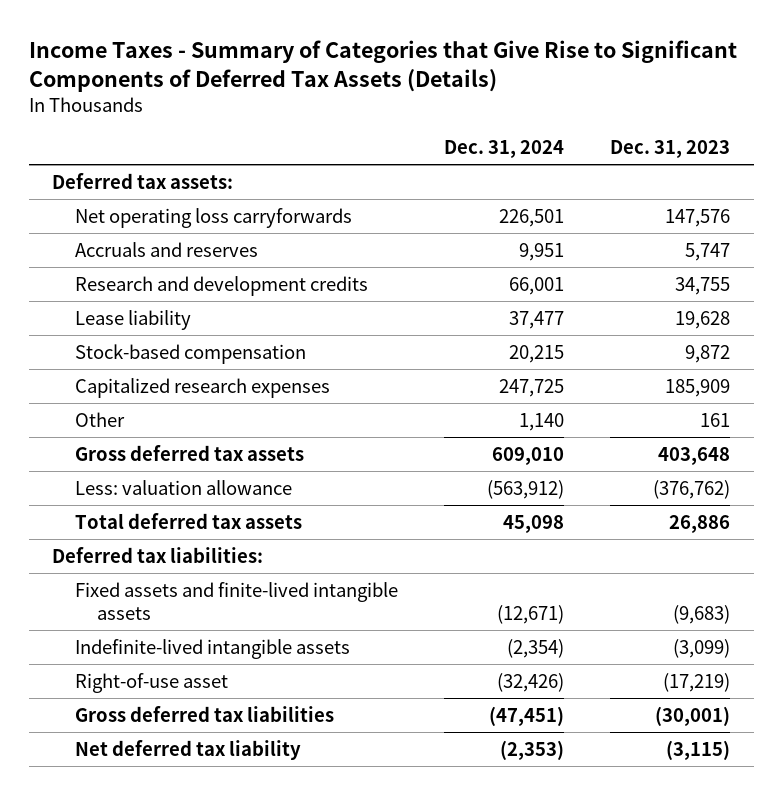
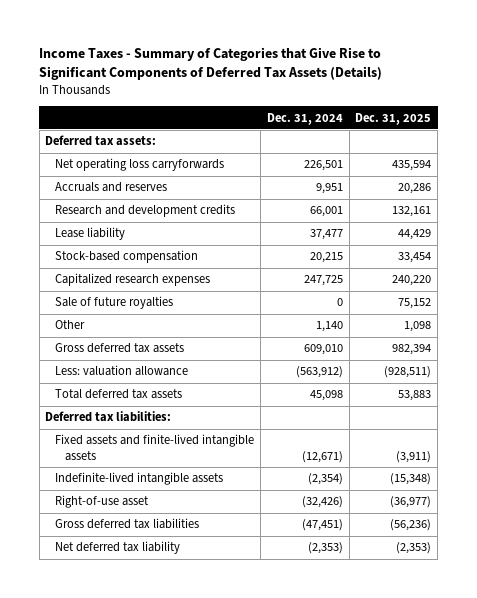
[610,140,731,159] Dec. 31, 2023 -> none
none -> [355,112,432,125] Dec. 31, 2025
none -> [55,296,174,310] Sale of future royalties

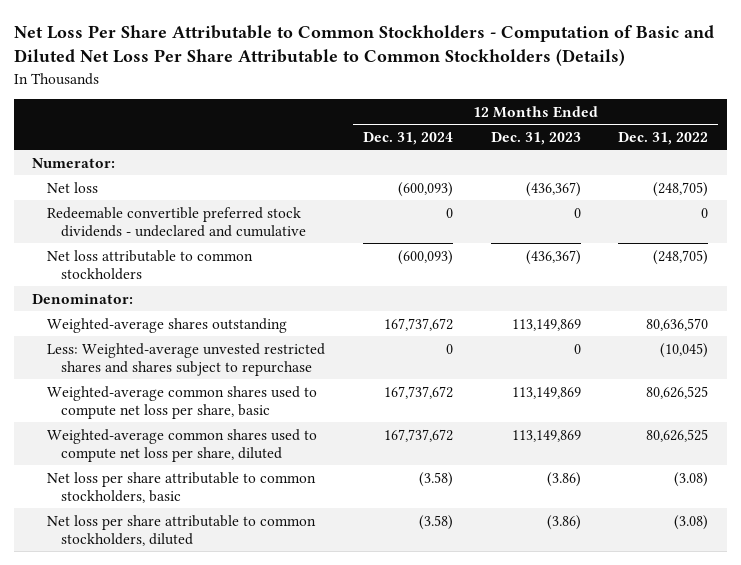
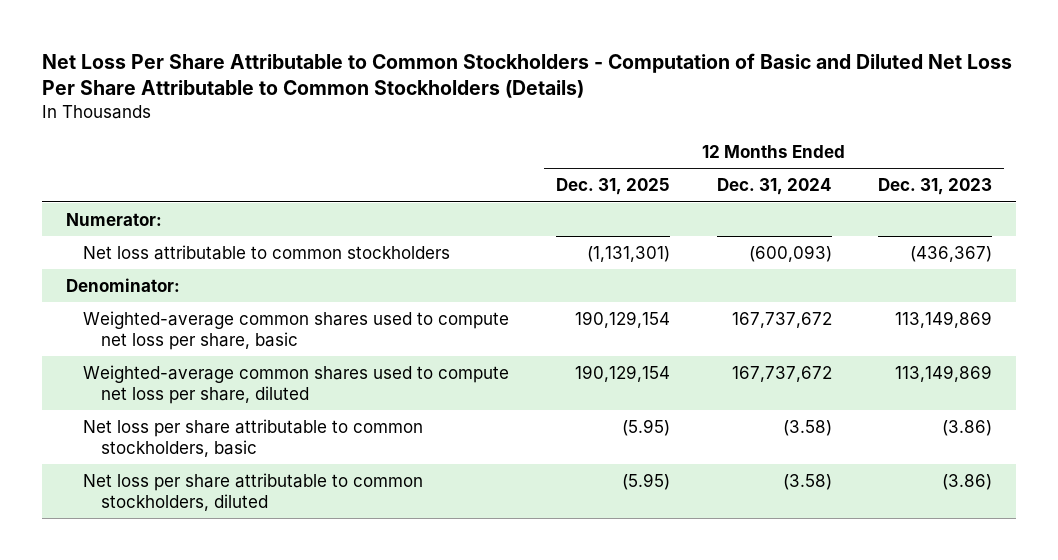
[618,131,709,145] Dec. 31, 2022 -> none
none -> [556,178,671,196] Dec. 31, 2025
[46,181,98,193] Net loss -> none
[46,206,307,237] Redeemable convertible preferred stock dividends - undeclared and cumulative -> none
[46,317,287,333] Weighted-average shares outstanding -> none
[46,342,325,376] Less: Weighted-average unvested restricted shares and shares subject to repurchase -> none

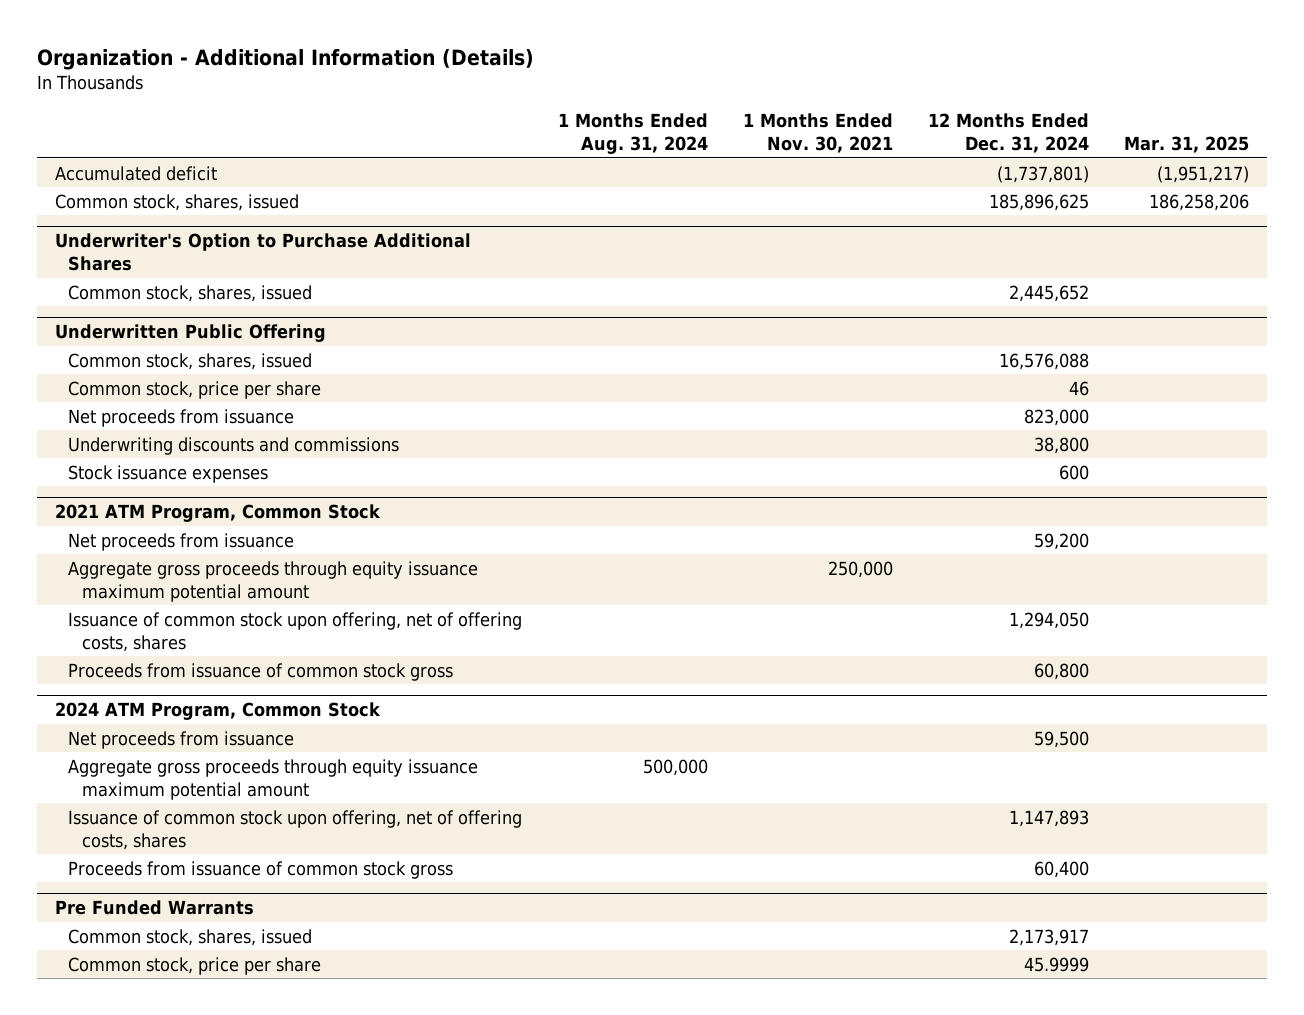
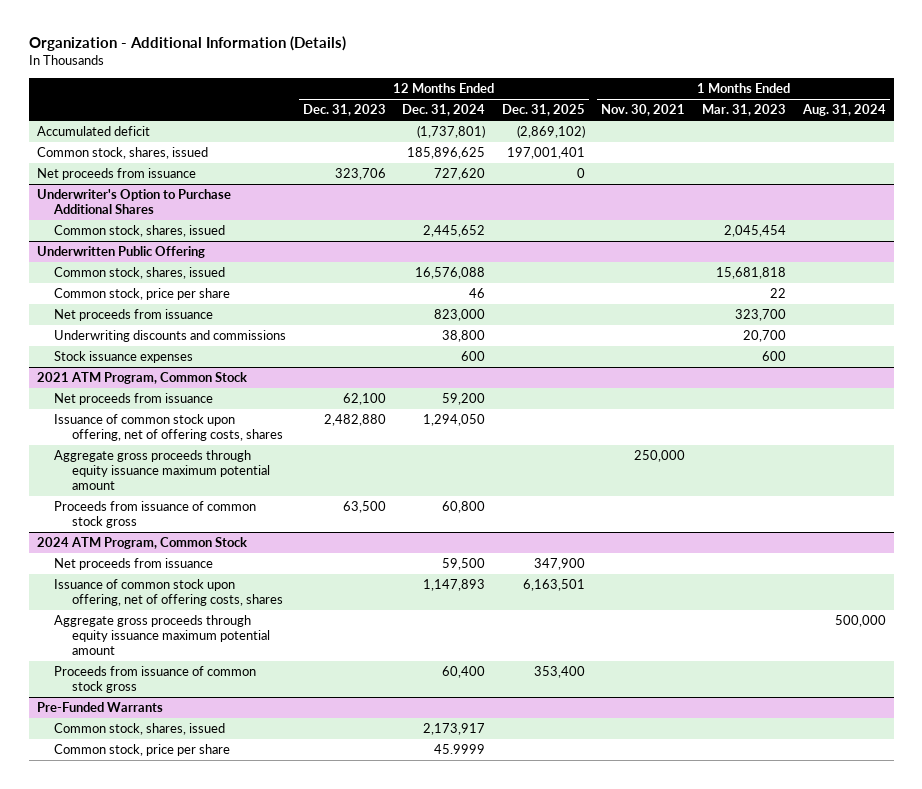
[1124,136,1250,154] Mar. 31, 2025 -> none
none -> [302,104,386,117] Dec. 31, 2023
none -> [501,104,585,117] Dec. 31, 2025
none -> [702,104,787,117] Mar. 31, 2023
none -> [36,168,196,181] Net proceeds from issuance
[68,560,479,602] Aggregate gross proceeds through equity issuance maximum potential amount -> [54,450,270,491] Aggregate gross proceeds through equity issuance maximum potential amount
[68,758,479,800] Aggregate gross proceeds through equity issuance maximum potential amount -> [54,615,270,656] Aggregate gross proceeds through equity issuance maximum potential amount
[54,900,254,916] Pre Funded Warrants -> [36,702,163,713] Pre-Funded Warrants

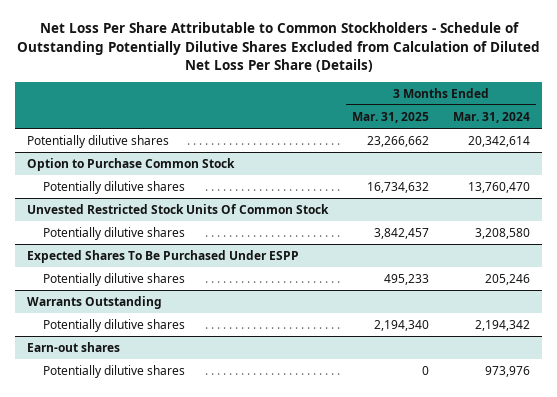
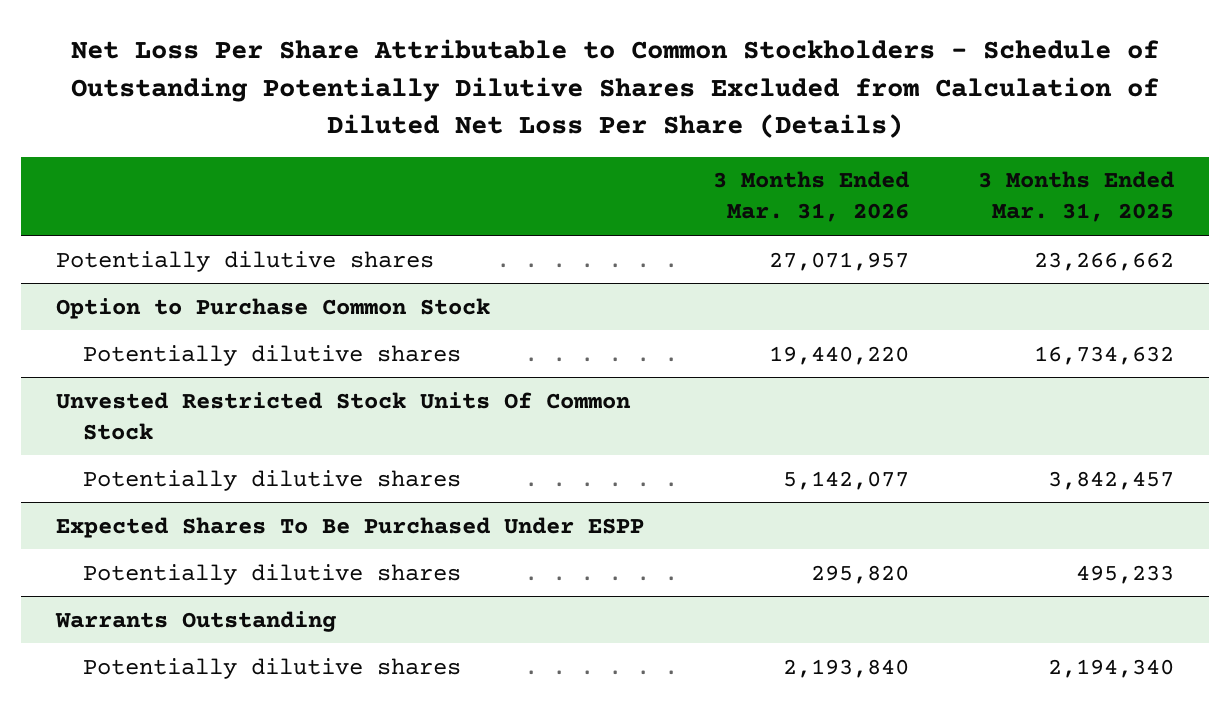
[453,111,531,123] Mar. 31, 2024 -> none
none -> [713,171,910,223] 3 Months Ended Mar. 31, 2026
[26,341,120,352] Earn-out shares -> none
[42,364,185,378] Potentially dilutive shares -> none

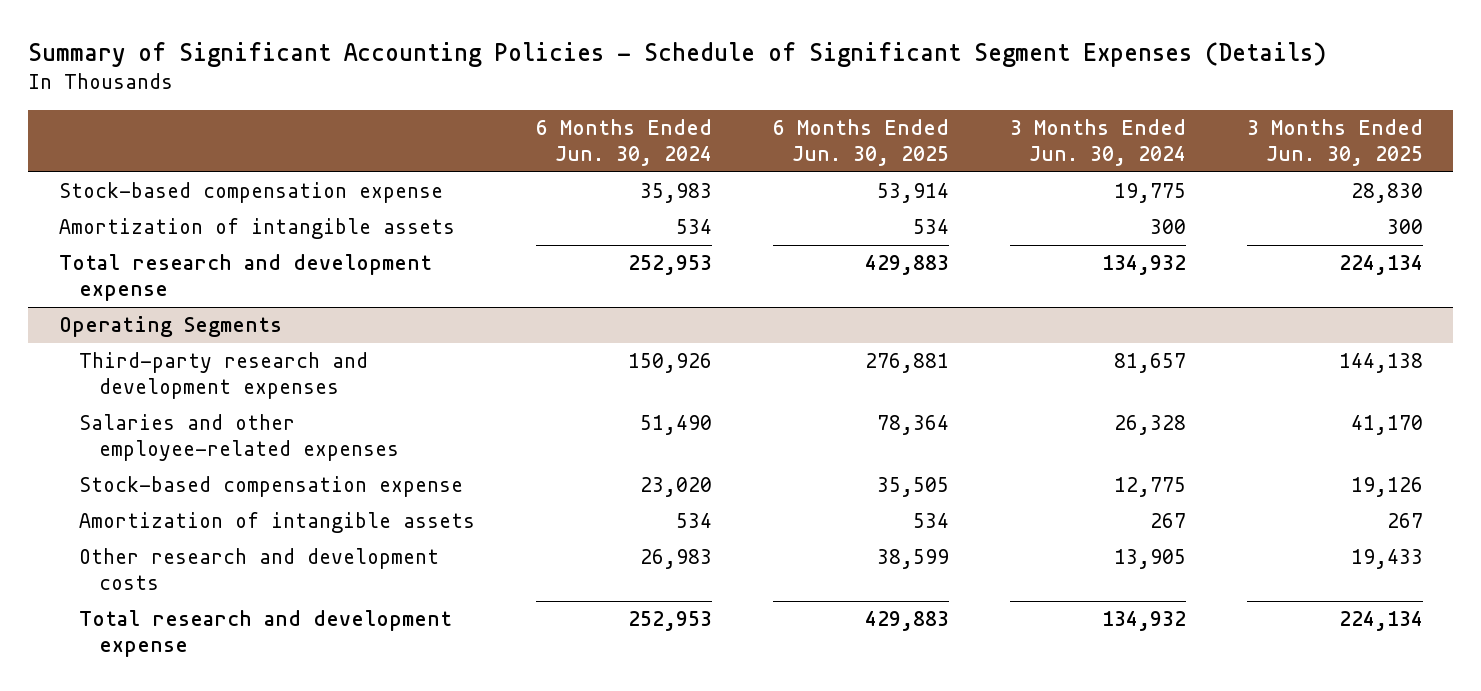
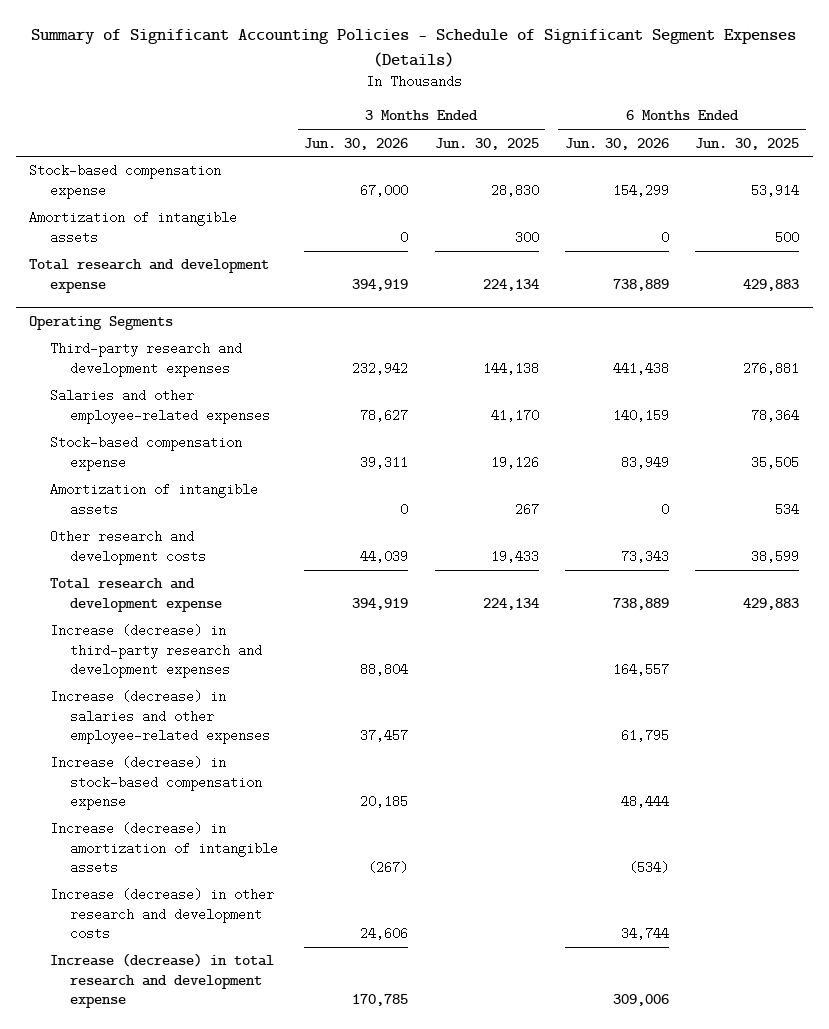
[535,119,712,167] 6 Months Ended Jun. 30, 2024 -> none
[1009,119,1186,167] 3 Months Ended Jun. 30, 2024 -> none
none -> [304,137,409,150] Jun. 30, 2026
none -> [565,137,670,150] Jun. 30, 2026
[912,219,949,235] 534 -> [775,230,800,244] 500
none -> [49,624,262,679] Increase (decrease) in third-party research and development expenses
none -> [49,690,270,745] Increase (decrease) in salaries and other employee-related expenses
none -> [49,756,262,811] Increase (decrease) in stock-based compensation expense
none -> [49,822,278,875] Increase (decrease) in amortization of intangible assets
none -> [49,888,274,941] Increase (decrease) in other research and development costs
none -> [49,953,274,1009] Increase (decrease) in total research and development expense

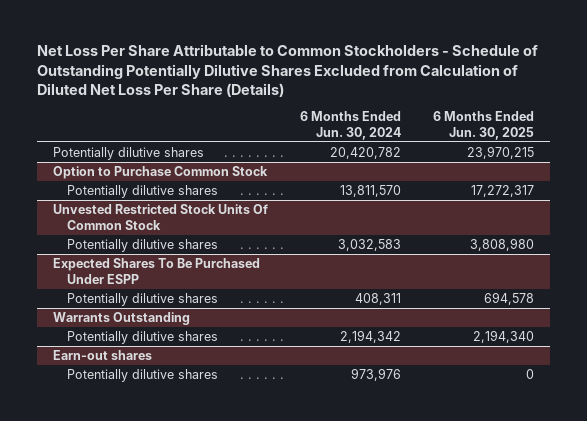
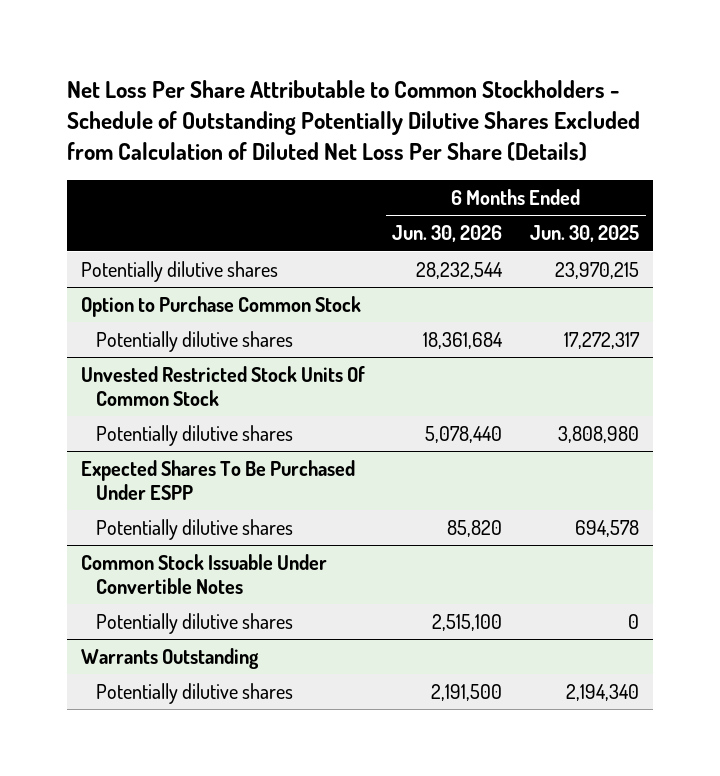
[300,111,402,140] 6 Months Ended Jun. 30, 2024 -> none
none -> [392,225,503,243] Jun. 30, 2026
none -> [80,553,327,594] Common Stock Issuable Under Convertible Notes
none -> [95,612,293,634] Potentially dilutive shares
[53,349,153,360] Earn-out shares -> none
[67,368,219,382] Potentially dilutive shares -> none

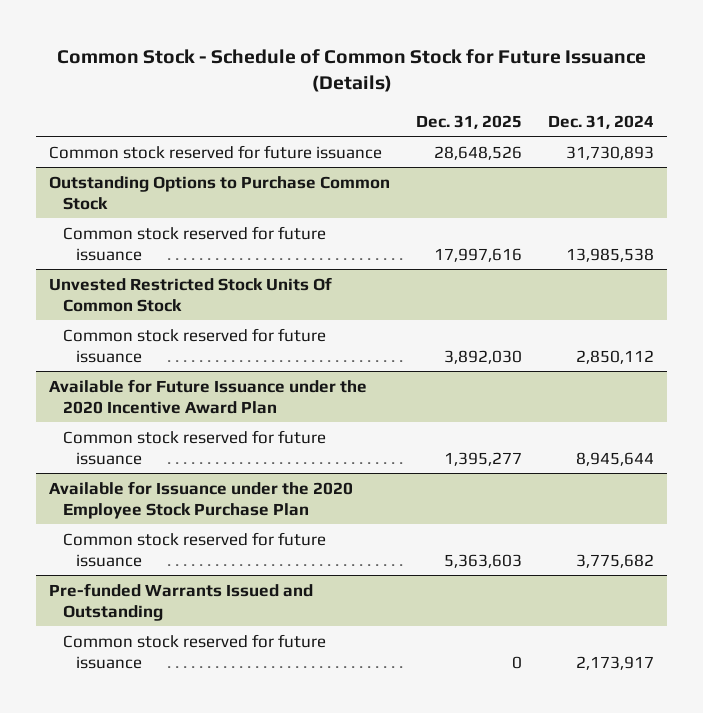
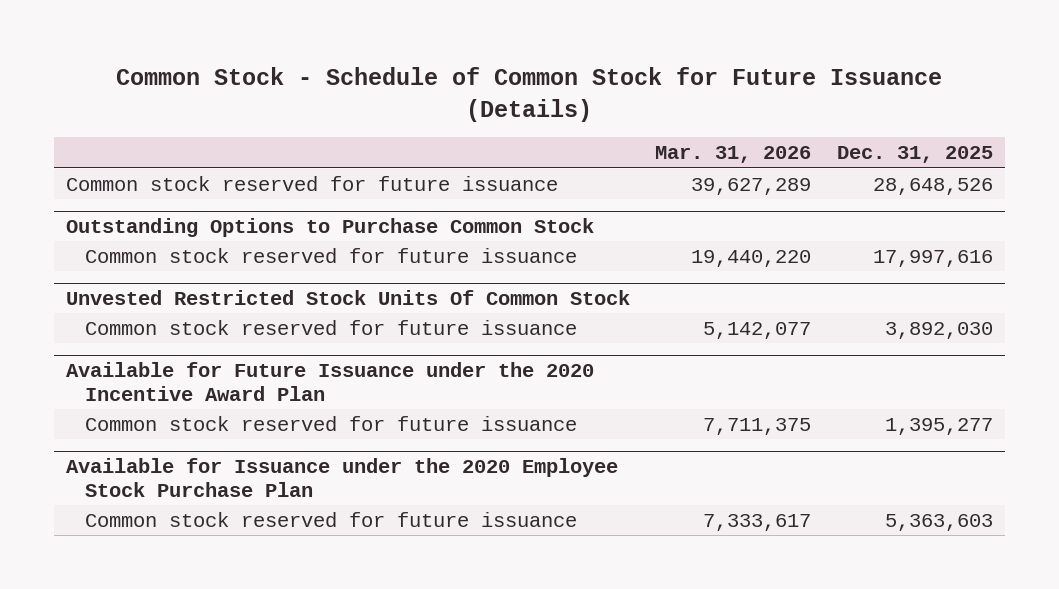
[548,114,655,129] Dec. 31, 2024 -> none
none -> [655,146,812,164] Mar. 31, 2026
[49,582,314,621] Pre-funded Warrants Issued and Outstanding -> none
[62,633,326,669] Common stock reserved for future issuance -> none

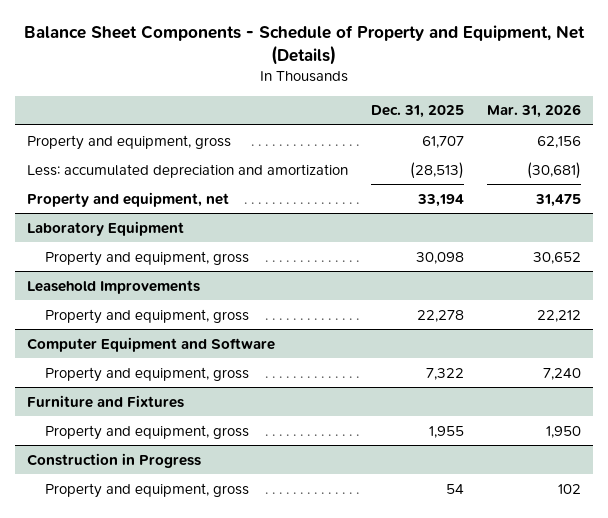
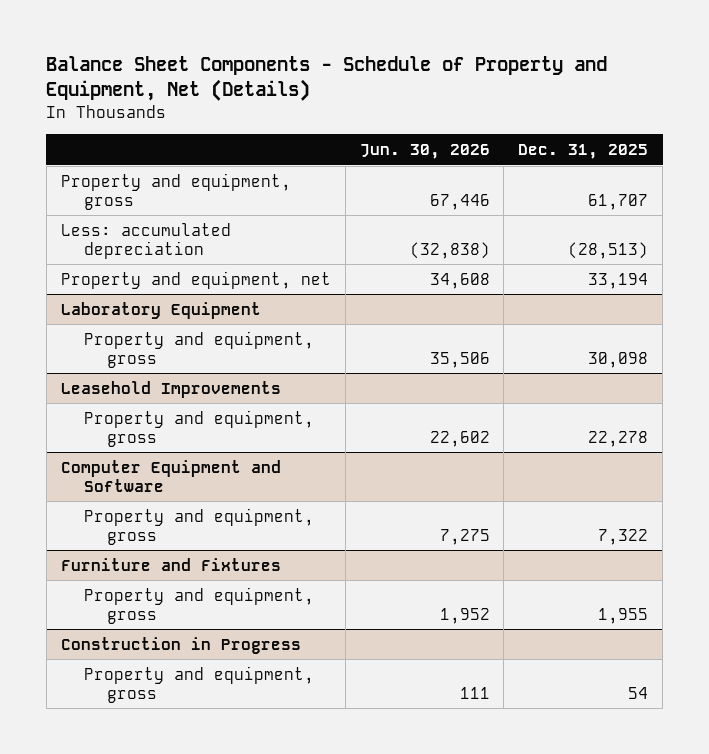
[487,104,582,119] Mar. 31, 2026 -> none
none -> [359,143,490,159] Jun. 30, 2026
[26,163,348,178] Less: accumulated depreciation and amortization -> [60,222,231,259] Less: accumulated depreciation

